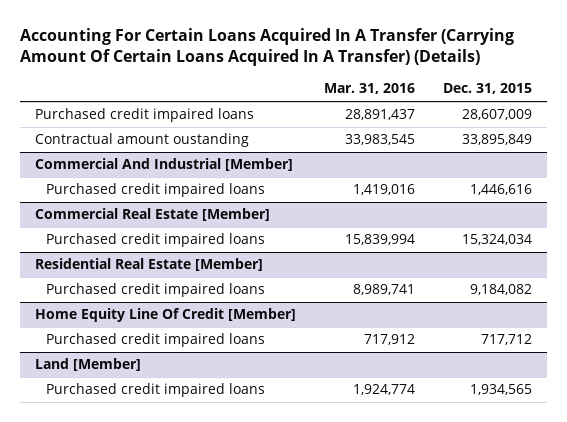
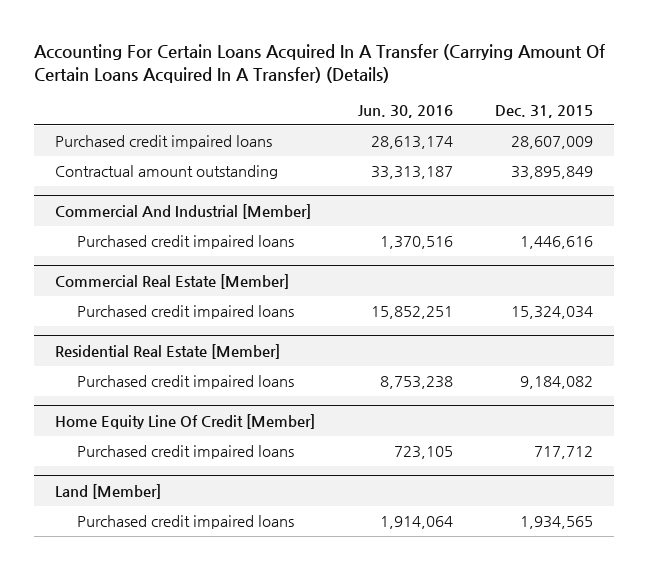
[324,83,416,95] Mar. 31, 2016 -> none
none -> [357,104,453,118] Jun. 30, 2016
[34,133,249,148] Contractual amount oustanding -> [55,165,279,180] Contractual amount outstanding

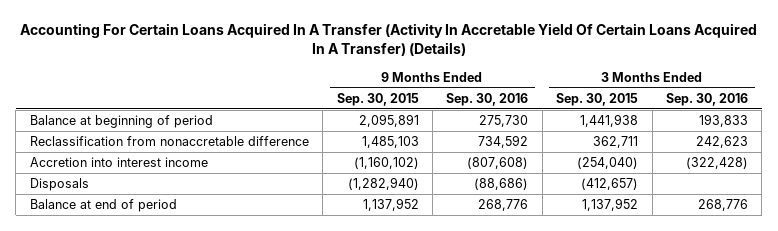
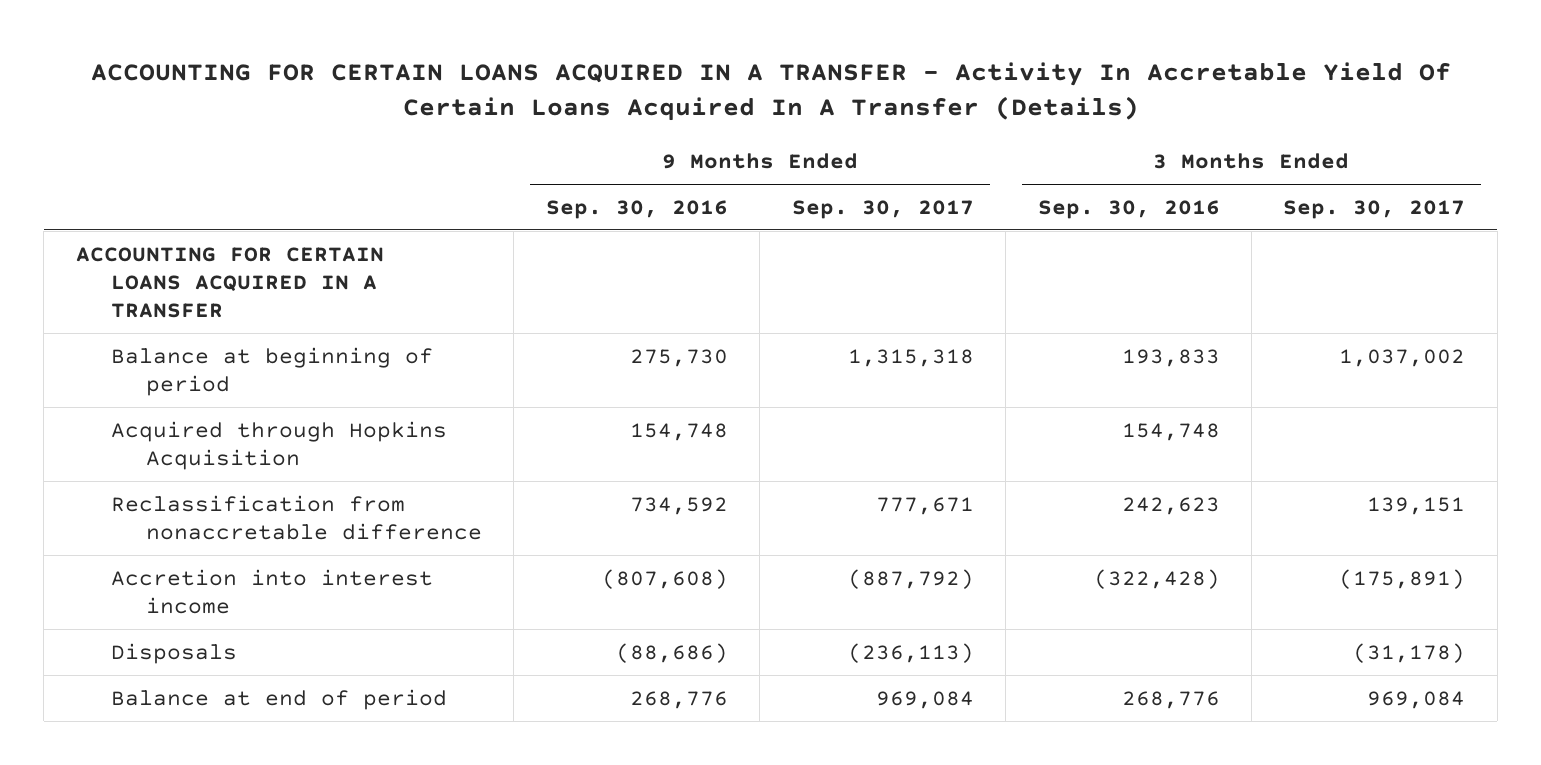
[19,23,757,57] Accounting For Certain Loans Acquired In A Transfer (Activity In Accretable Yield Of Certain Loans Acquired In A Transfer) (Details) -> [90,61,1451,122] ACCOUNTING FOR CERTAIN LOANS ACQUIRED IN A TRANSFER - Activity In Accretable Yield Of Certain Loans Acquired In A Transfer (Details)
[336,92,419,106] Sep. 30, 2015 -> none
[556,92,639,106] Sep. 30, 2015 -> none
none -> [791,199,974,219] Sep. 30, 2017
none -> [1283,199,1466,219] Sep. 30, 2017
none -> [75,246,384,319] ACCOUNTING FOR CERTAIN LOANS ACQUIRED IN A TRANSFER
none -> [110,420,447,471] Acquired through Hopkins Acquisition

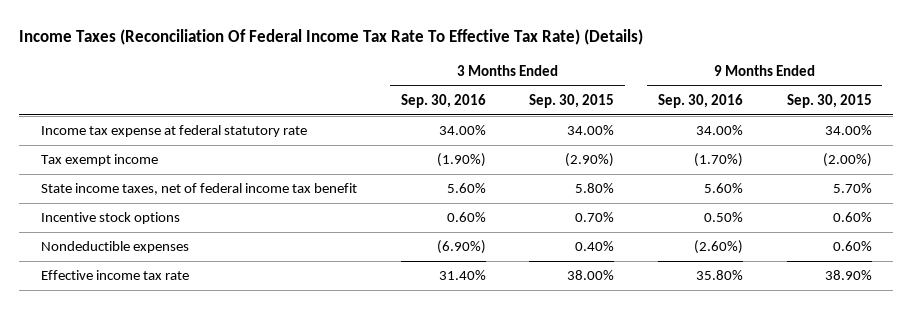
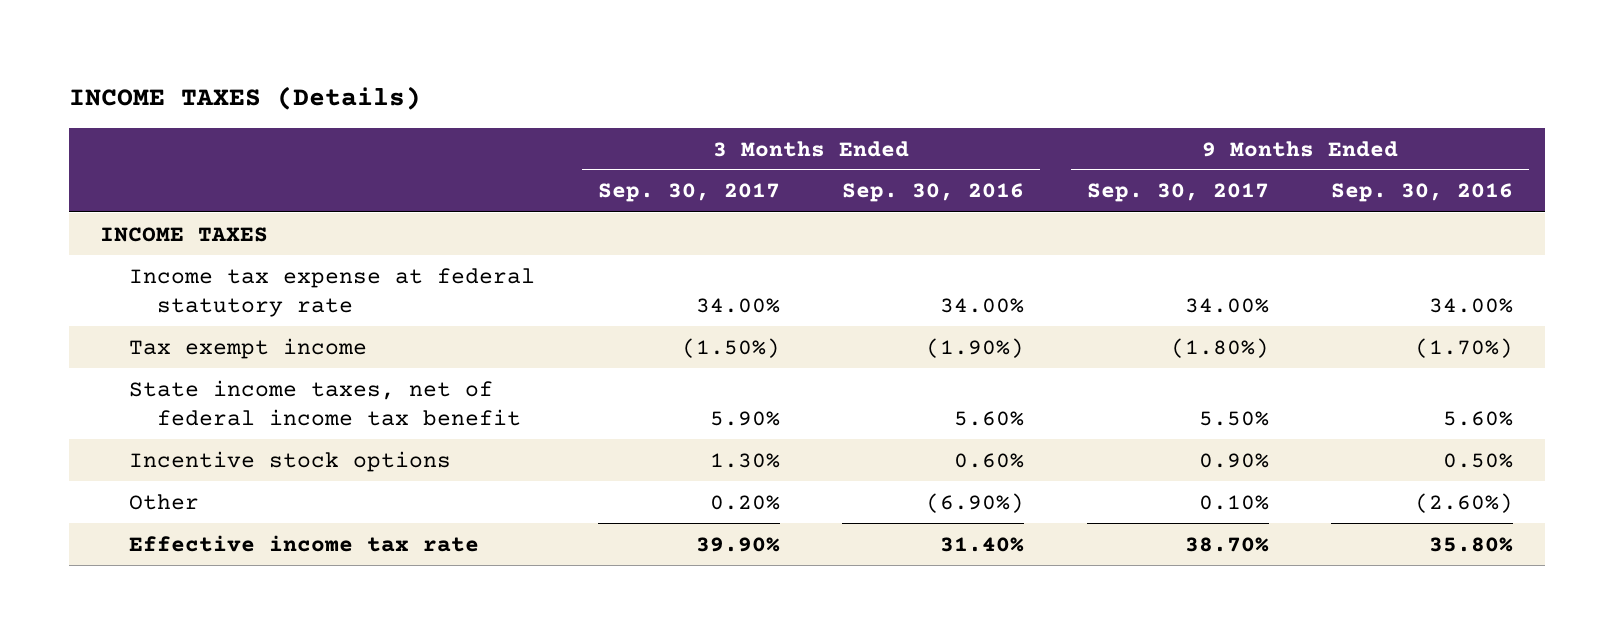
[19,29,644,46] Income Taxes (Reconciliation Of Federal Income Tax Rate To Effective Tax Rate) (Details) -> [69,86,422,111] INCOME TAXES (Details)
[529,93,615,108] Sep. 30, 2015 -> none
[786,93,872,108] Sep. 30, 2015 -> none
none -> [597,183,780,203] Sep. 30, 2017
none -> [1086,183,1269,203] Sep. 30, 2017
none -> [100,226,269,242] INCOME TAXES
[41,241,190,254] Nondeductible expenses -> [128,493,199,510] Other

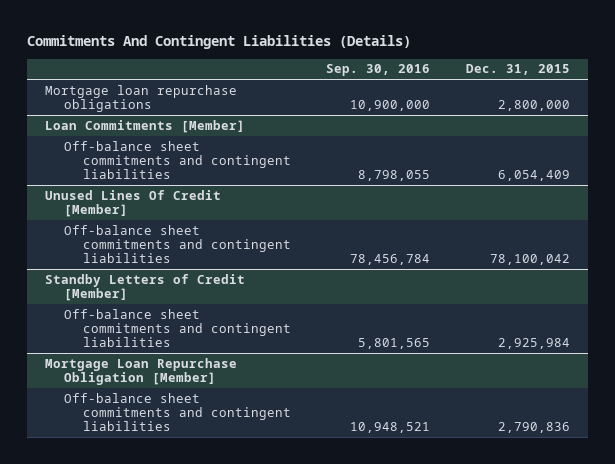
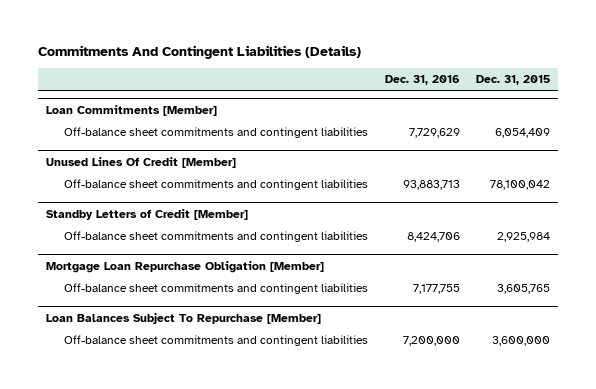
[326,64,431,77] Sep. 30, 2016 -> none
none -> [384,75,460,86] Dec. 31, 2016
[45,84,238,113] Mortgage loan repurchase obligations -> none
[497,422,570,434] 2,790,836 -> [496,284,550,295] 3,605,765
none -> [45,312,321,324] Loan Balances Subject To Repurchase [Member]
none -> [64,335,369,347] Off-balance sheet commitments and contingent liabilities

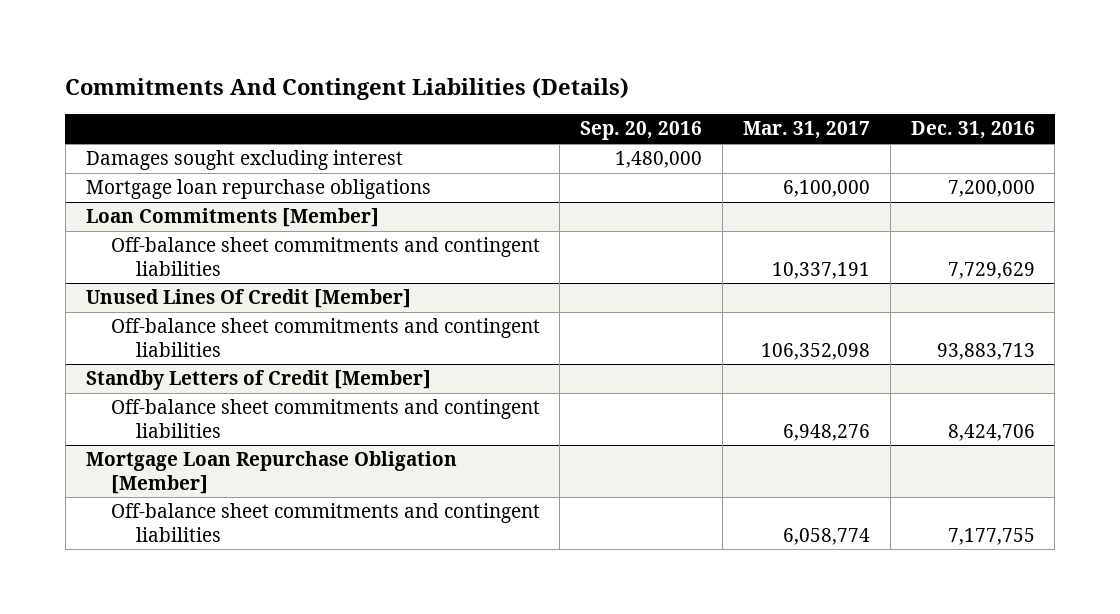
[475,75,550,86] Dec. 31, 2015 -> none
none -> [580,121,703,141] Sep. 20, 2016
none -> [742,121,870,140] Mar. 31, 2017
none -> [85,150,403,171] Damages sought excluding interest
none -> [85,179,431,200] Mortgage loan repurchase obligations
[45,312,321,324] Loan Balances Subject To Repurchase [Member] -> none
[64,335,369,347] Off-balance sheet commitments and contingent liabilities -> none

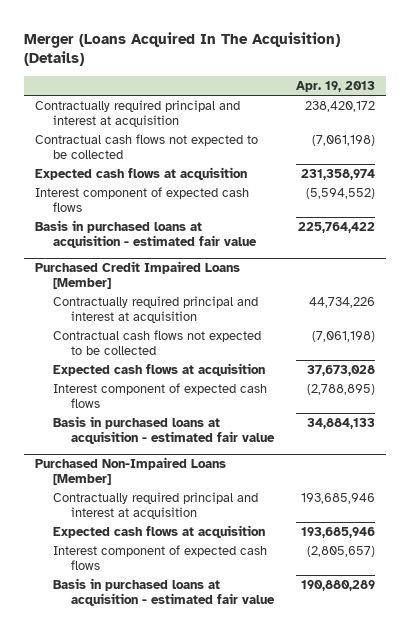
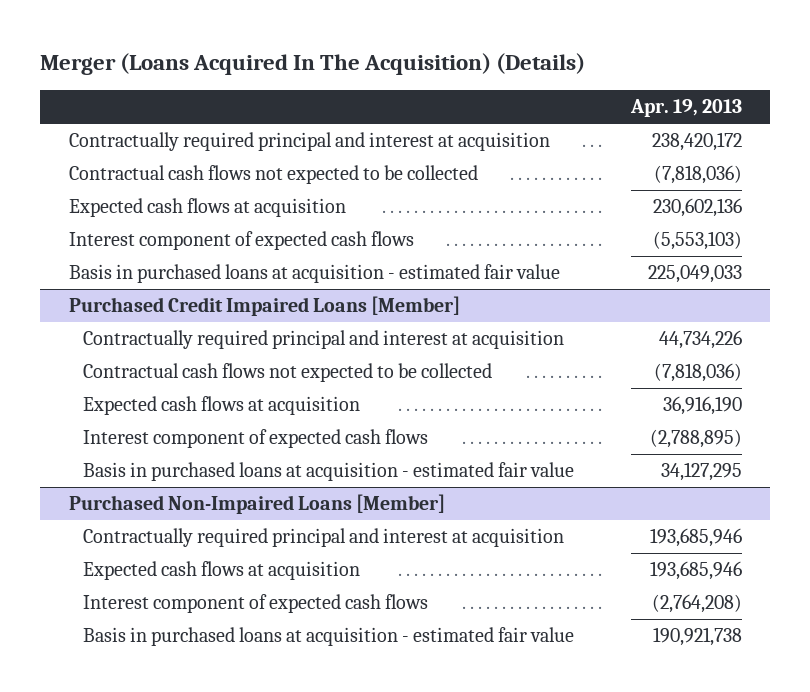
[312,134,376,146] (7,061,198) -> [653,165,742,185] (7,818,036)
[301,168,376,180] 231,358,974 -> [652,198,742,218] 230,602,136
[306,187,376,199] (5,594,552) -> [652,231,742,251] (5,553,103)
[298,221,376,233] 225,764,422 -> [647,265,742,284] 225,049,033
[312,330,376,342] (7,061,198) -> [653,363,742,383] (7,818,036)
[307,364,376,376] 37,673,028 -> [662,396,742,416] 36,916,190
[307,417,376,429] 34,884,133 -> [660,462,742,482] 34,127,295
[307,545,376,557] (2,805,657) -> [651,594,742,614] (2,764,208)
[301,579,376,591] 190,880,289 -> [652,627,742,647] 190,921,738

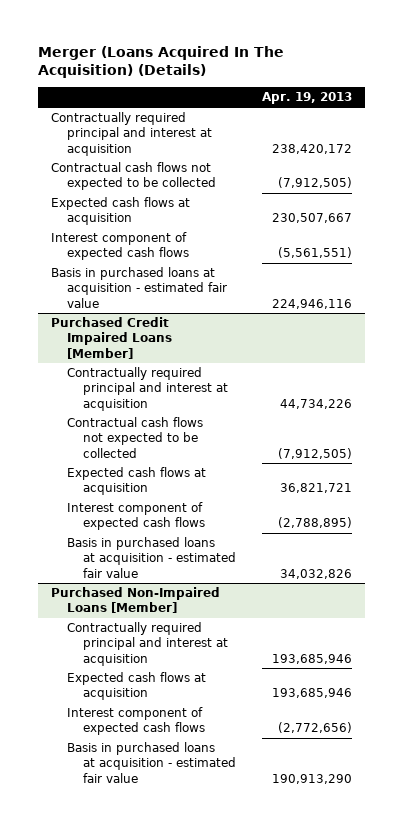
[653,165,742,185] (7,818,036) -> [277,177,352,189] (7,912,505)
[652,198,742,218] 230,602,136 -> [271,213,352,224] 230,507,667
[652,231,742,251] (5,553,103) -> [277,247,352,259] (5,561,551)
[647,265,742,284] 225,049,033 -> [271,298,352,309] 224,946,116
[653,363,742,383] (7,818,036) -> [277,447,352,459] (7,912,505)
[662,396,742,416] 36,916,190 -> [279,483,352,494] 36,821,721
[660,462,742,482] 34,127,295 -> [279,568,352,579] 34,032,826
[651,594,742,614] (2,764,208) -> [277,722,352,734] (2,772,656)
[652,627,742,647] 190,921,738 -> [271,773,352,784] 190,913,290

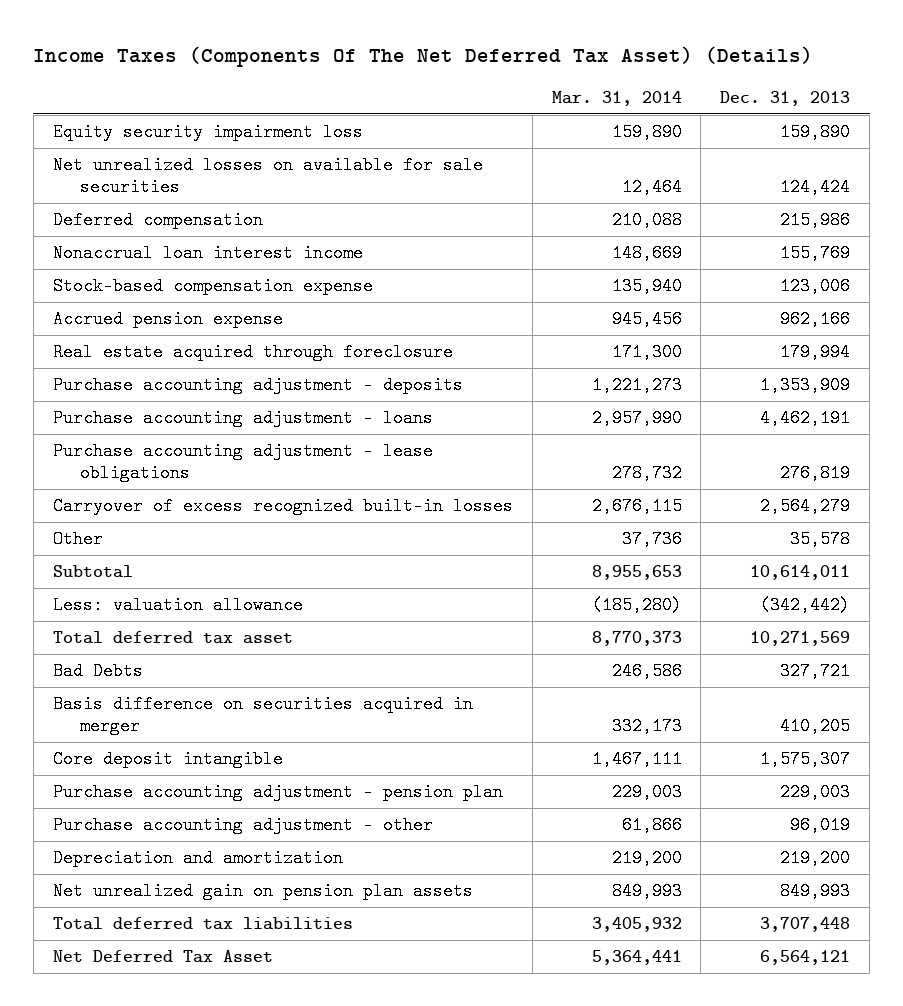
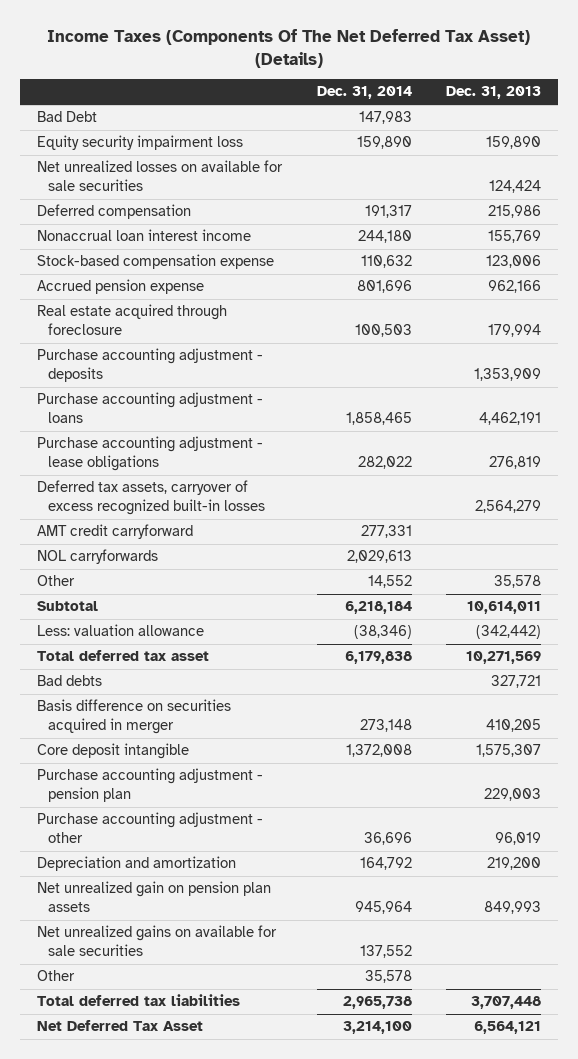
[551,91,682,107] Mar. 31, 2014 -> none
none -> [316,86,412,100] Dec. 31, 2014
none -> [37,111,98,123] Bad Debt
[52,497,513,516] Carryover of excess recognized built-in losses -> [37,480,265,515] Deferred tax assets, carryover of excess recognized built-in losses
none -> [37,524,194,540] AMT credit carryforward
none -> [37,549,159,565] NOL carryforwards
[52,662,143,681] Bad Debts -> [37,675,103,687] Bad debts
none -> [37,925,278,956] Net unrealized gains on available for sale securities
none -> [37,970,76,982] Other

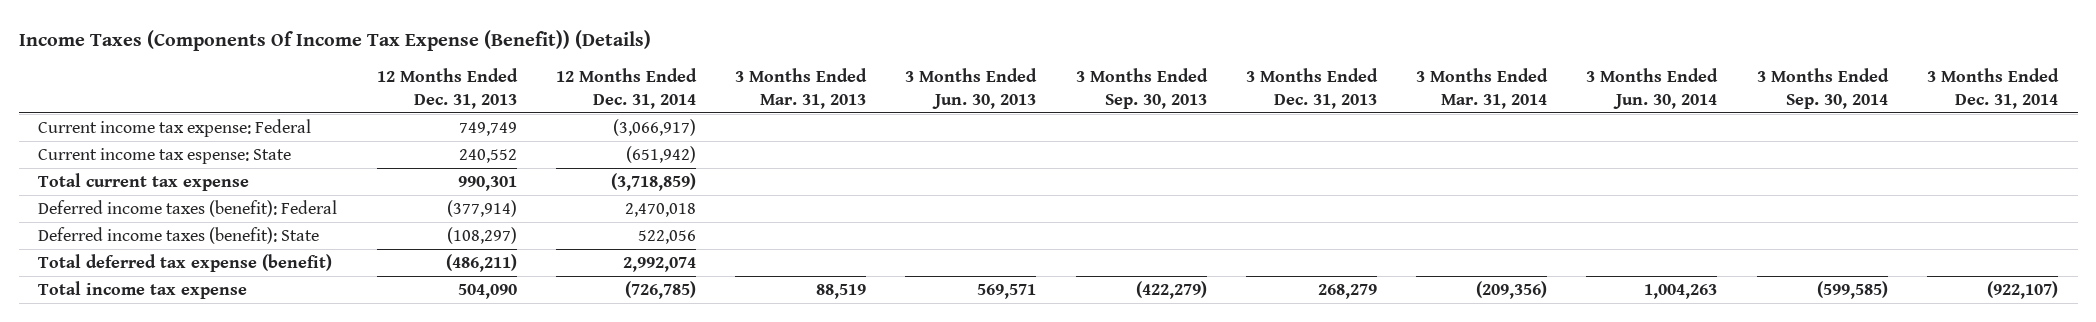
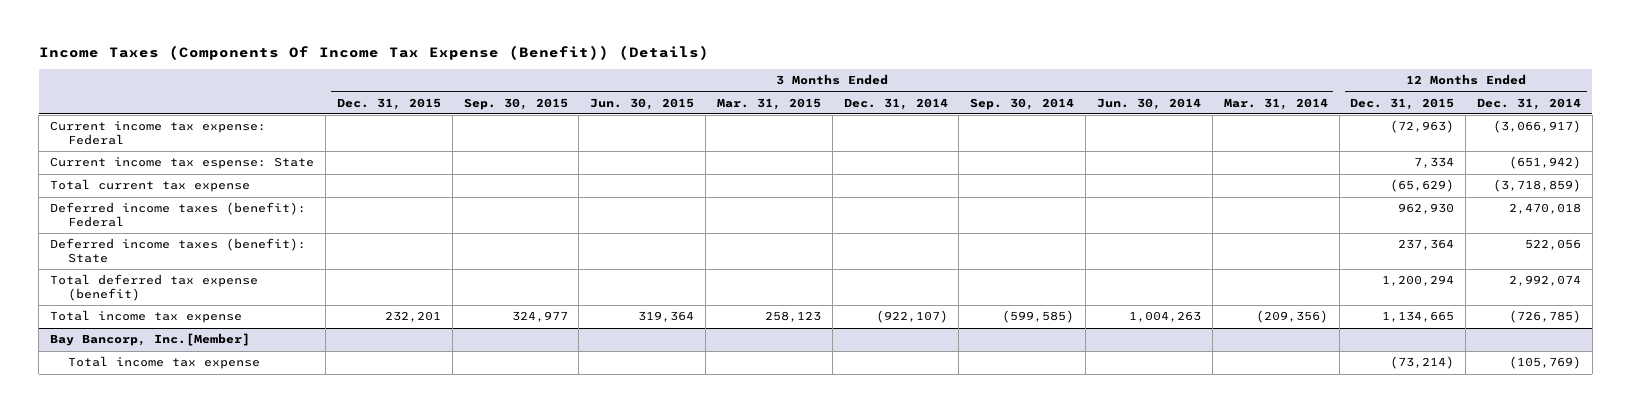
[376,68,518,109] 12 Months Ended Dec. 31, 2013 -> none
[735,68,868,109] 3 Months Ended Mar. 31, 2013 -> none
[905,68,1038,109] 3 Months Ended Jun. 30, 2013 -> none
[1075,68,1208,109] 3 Months Ended Sep. 30, 2013 -> none
[1245,68,1378,109] 3 Months Ended Dec. 31, 2013 -> none
none -> [336,97,441,110] Dec. 31, 2015
none -> [463,97,568,110] Sep. 30, 2015
none -> [590,97,695,110] Jun. 30, 2015
none -> [716,97,821,110] Mar. 31, 2015
none -> [1350,97,1455,110] Dec. 31, 2015
none -> [50,333,251,347] Bay Bancorp, Inc.[Member]
none -> [68,356,261,370] Total income tax expense

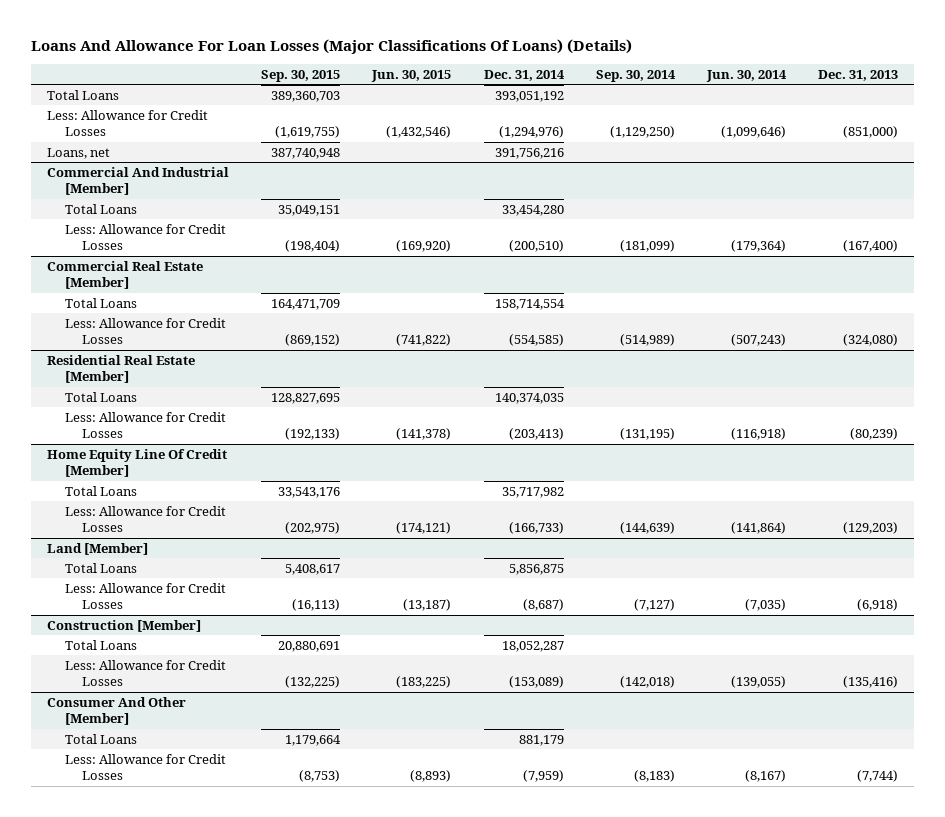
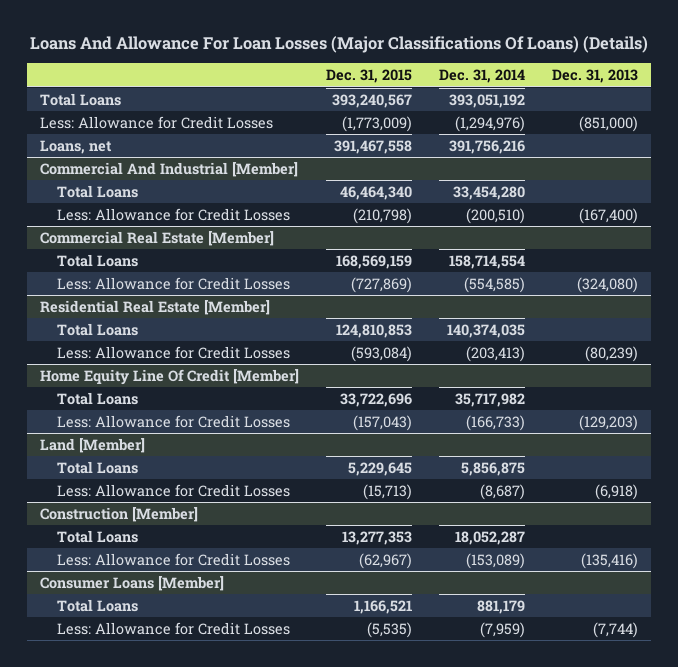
[261,69,341,82] Sep. 30, 2015 -> none
[371,69,452,82] Jun. 30, 2015 -> none
[595,69,676,82] Sep. 30, 2014 -> none
[706,69,788,82] Jun. 30, 2014 -> none
none -> [326,69,413,84] Dec. 31, 2015
[47,696,187,726] Consumer And Other [Member] -> [40,575,225,591] Consumer Loans [Member]

